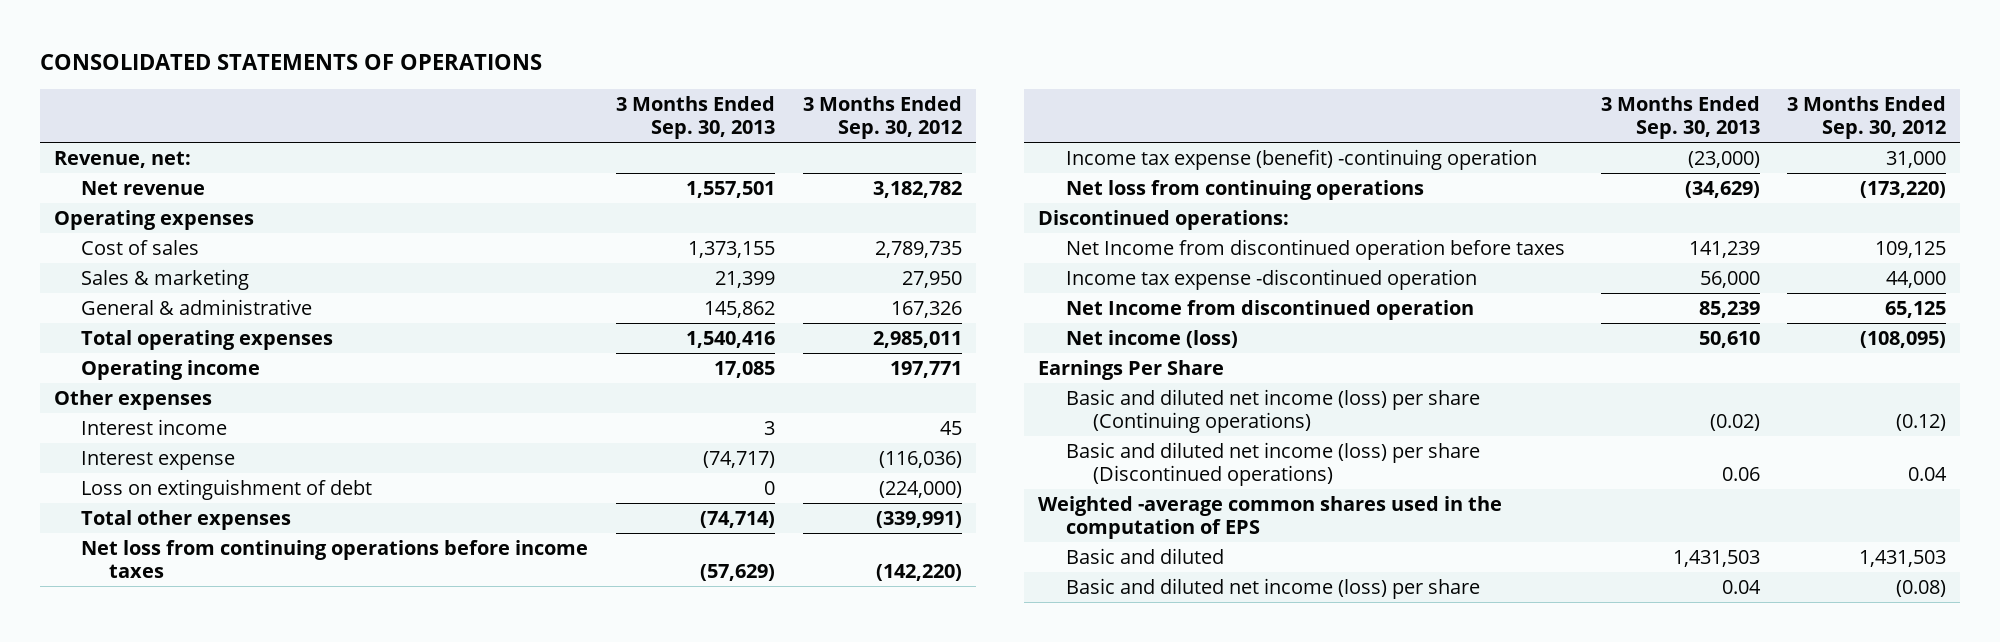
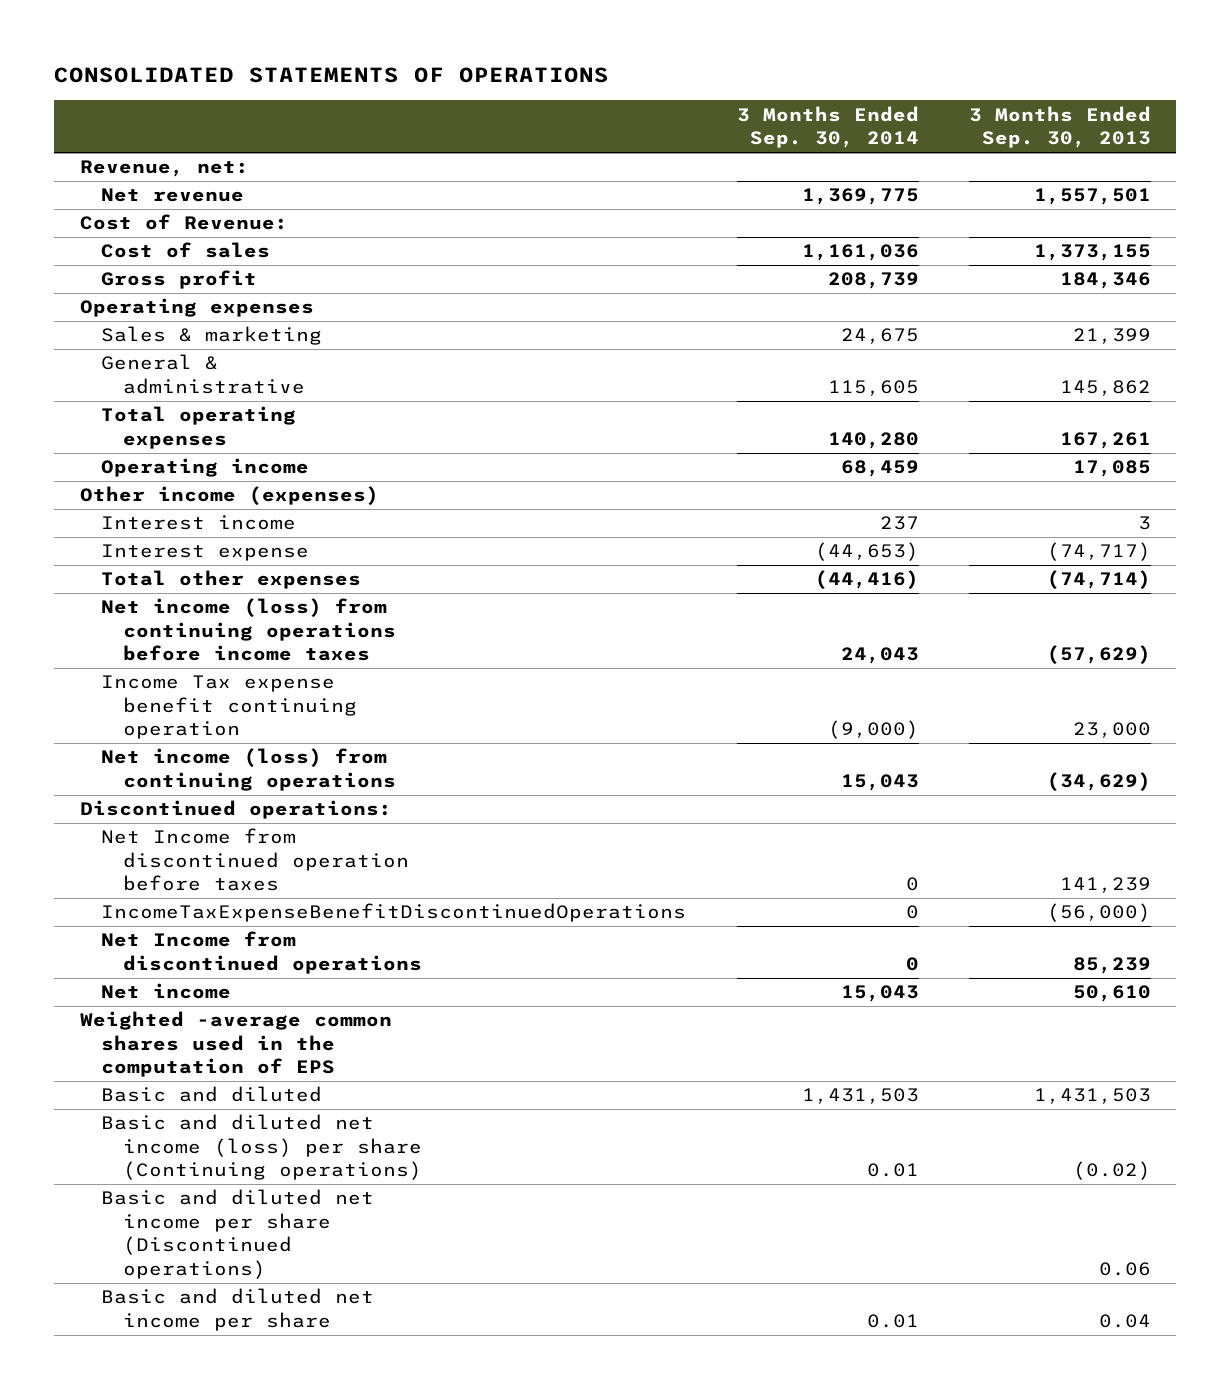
[803,95,963,140] 3 Months Ended Sep. 30, 2012 -> none
none -> [736,105,919,149] 3 Months Ended Sep. 30, 2014
none -> [79,214,288,231] Cost of Revenue:
none -> [101,270,258,290] Gross profit
[53,209,254,230] Operating expenses -> [79,298,314,318] Operating expenses
[686,330,776,348] 1,540,416 -> [1059,431,1151,449] 167,261
[53,389,212,410] Other expenses -> [79,486,379,506] Other income (expenses)
[81,478,373,500] Loss on extinguishment of debt -> none
[81,539,589,579] Net loss from continuing operations before income taxes -> [101,598,396,662] Net income (loss) from continuing operations before income taxes
[1065,148,1537,170] Income tax expense (benefit) -continuing operation -> [101,675,357,740] Income Tax expense benefit continuing operation
[1687,150,1760,168] (23,000) -> [1072,722,1151,739] 23,000
[1065,179,1424,200] Net loss from continuing operations -> [101,748,396,791] Net income (loss) from continuing operations
[1065,268,1477,290] Income tax expense -discontinued operation -> none
[1038,359,1225,380] Earnings Per Share -> none
[1065,441,1480,487] Basic and diluted net income (loss) per share (Discontinued operations) -> none
none -> [101,903,687,923] IncomeTaxExpenseBenefitDiscontinuedOperations
[1065,299,1474,320] Net Income from discontinued operation -> [101,931,422,974] Net Income from discontinued operations
[1065,329,1238,348] Net income (loss) -> [101,983,232,1000] Net income
[1065,388,1480,434] Basic and diluted net income (loss) per share (Continuing operations) -> [101,1114,422,1181] Basic and diluted net income (loss) per share (Continuing operations)
none -> [101,1189,375,1279] Basic and diluted net income per share (Discontinued operations)
[1065,577,1480,599] Basic and diluted net income (loss) per share -> [101,1288,375,1331] Basic and diluted net income per share

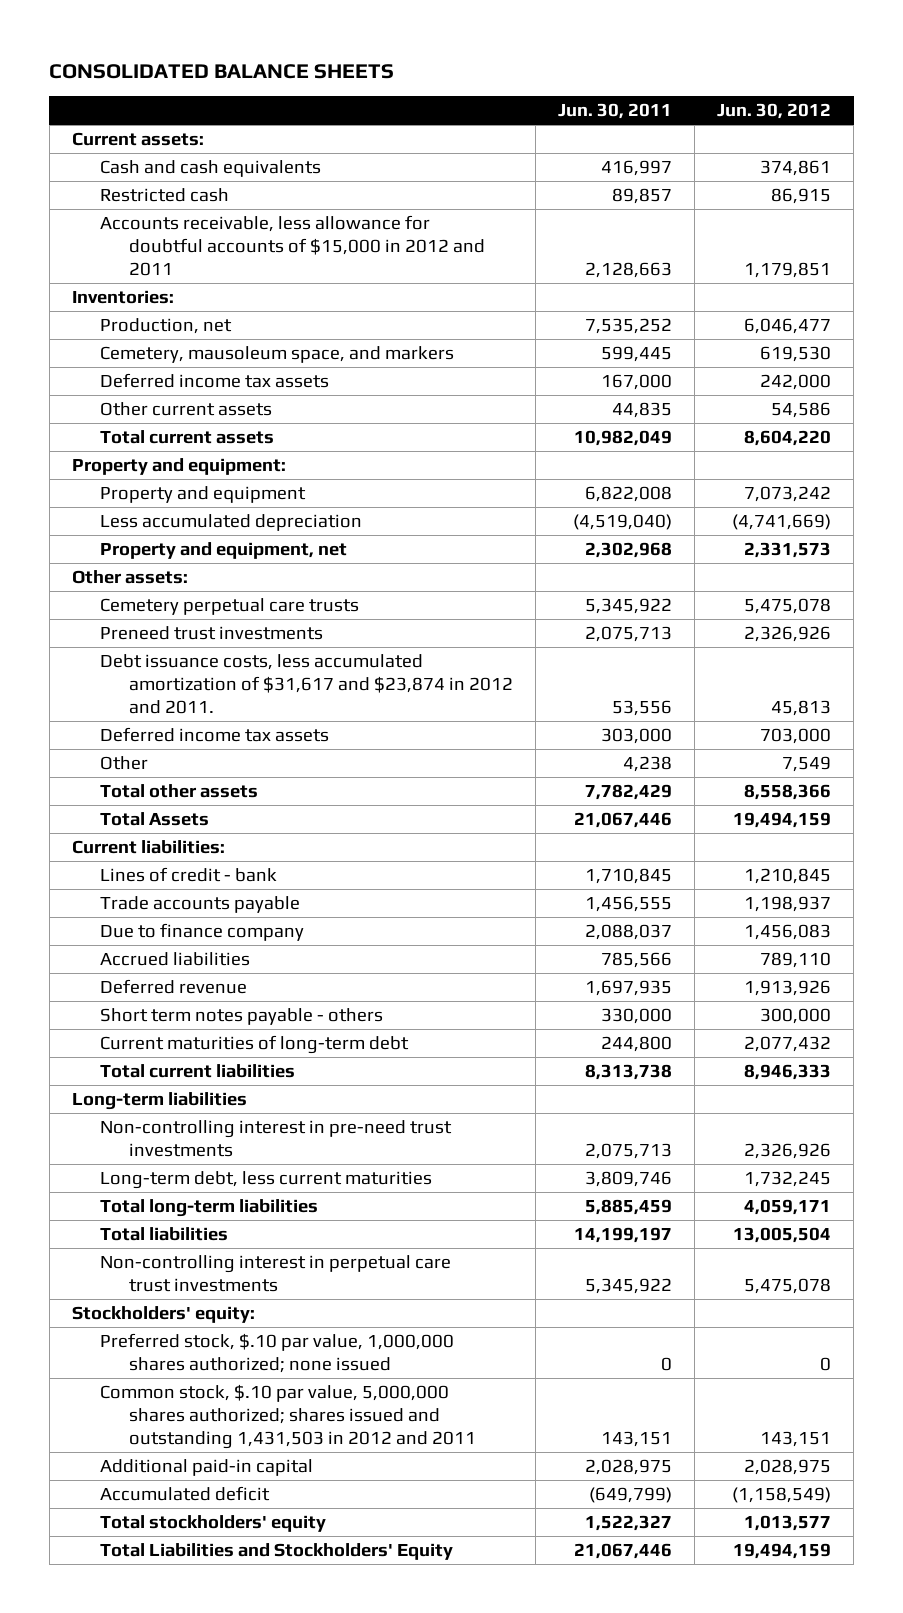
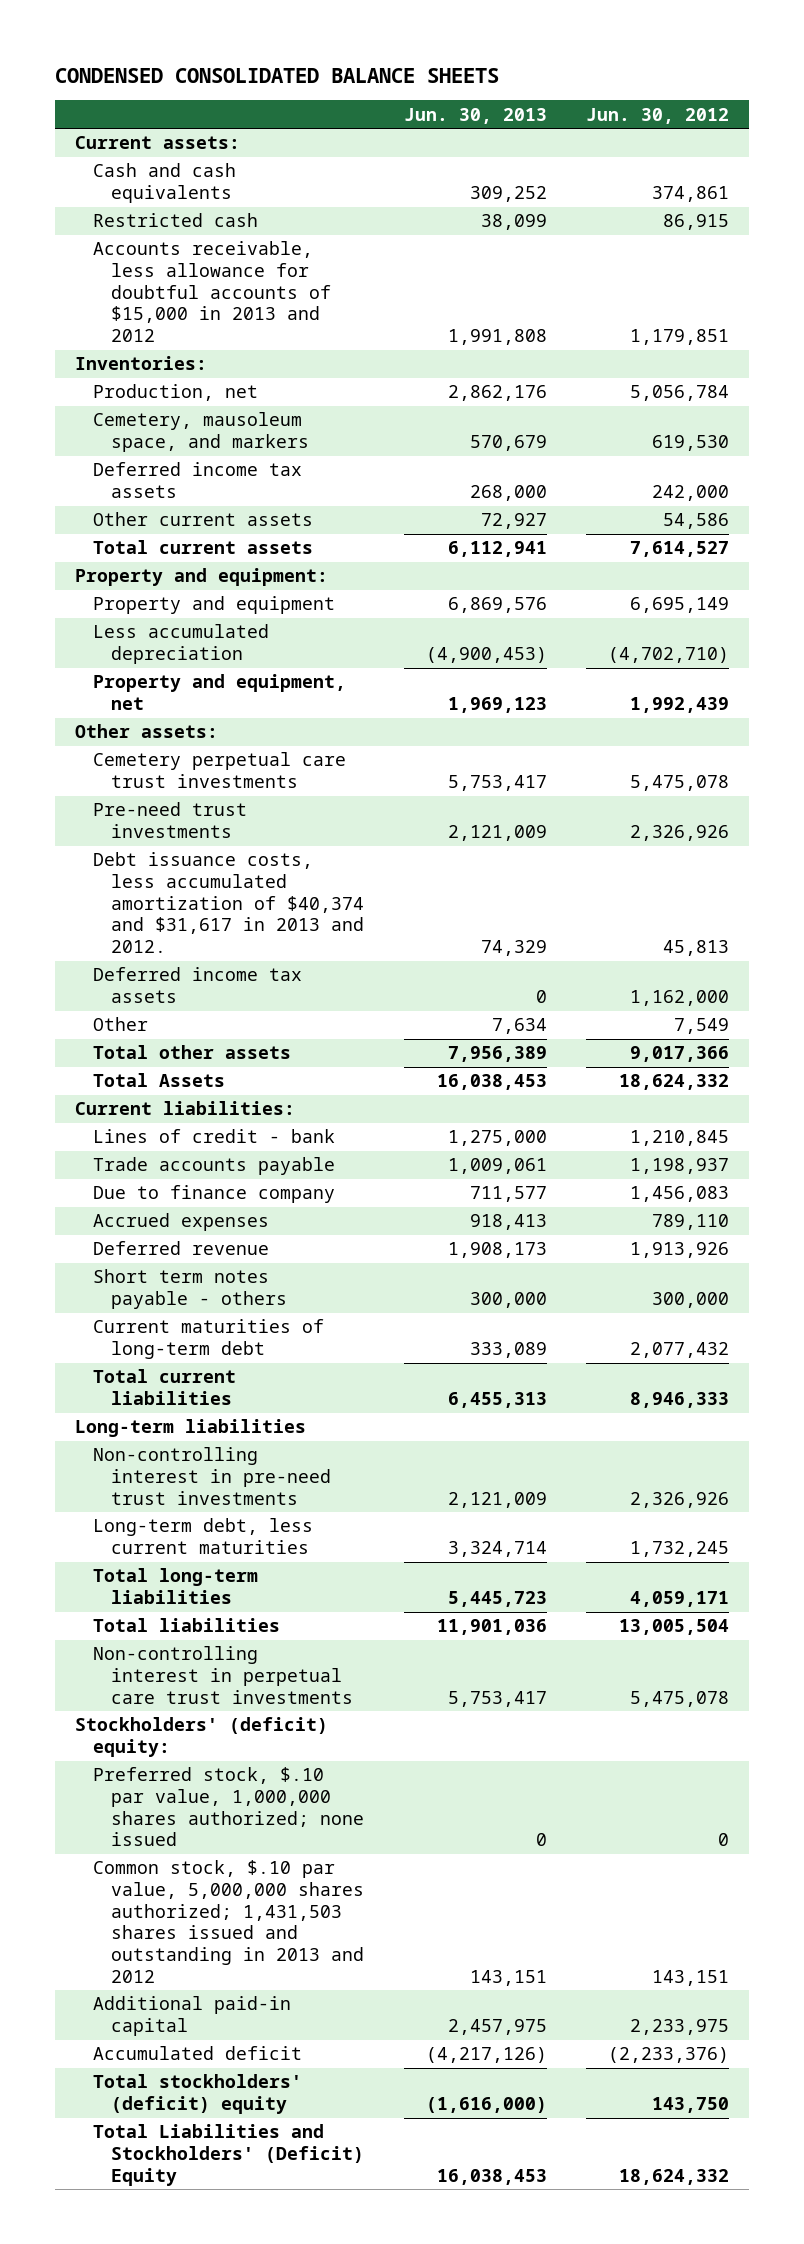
[49,63,395,79] CONSOLIDATED BALANCE SHEETS -> [54,67,499,83] CONDENSED CONSOLIDATED BALANCE SHEETS
[557,103,672,120] Jun. 30, 2011 -> none
none -> [403,107,547,124] Jun. 30, 2013
[100,214,485,276] Accounts receivable, less allowance for doubtful accounts of $15,000 in 2012 and 2011 -> [93,241,332,342] Accounts receivable, less allowance for doubtful accounts of $15,000 in 2013 and 2012
[744,317,832,334] 6,046,477 -> [630,385,730,402] 5,056,784
[744,429,832,446] 8,604,220 -> [630,541,730,558] 7,614,527
[744,485,832,502] 7,073,242 -> [630,597,730,614] 6,695,149
[732,513,832,530] (4,741,669) -> [608,647,730,664] (4,702,710)
[744,541,832,558] 2,331,573 -> [630,697,730,714] 1,992,439
[100,597,360,615] Cemetery perpetual care trusts -> [93,752,347,789] Cemetery perpetual care trust investments
[100,625,324,640] Preneed trust investments -> [93,802,248,839] Pre-need trust investments
[100,653,513,714] Debt issuance costs, less accumulated amortization of $31,617 and $23,874 in 2012 and 2011. -> [93,852,365,953] Debt issuance costs, less accumulated amortization of $40,374 and $31,617 in 2013 and 2012.
[760,727,832,744] 703,000 -> [630,990,730,1007] 1,162,000
[744,783,832,800] 8,558,366 -> [630,1046,730,1063] 9,017,366
[733,811,832,828] 19,494,159 -> [619,1074,730,1091] 18,624,332
[100,951,251,966] Accrued liabilities -> [93,1213,270,1232] Accrued expenses
[72,1305,256,1323] Stockholders' equity: -> [74,1717,328,1758] Stockholders' (deficit) equity:
[100,1383,476,1449] Common stock, $.10 par value, 5,000,000 shares authorized; shares issued and outstanding 1,431,503 in 2012 and 2011 -> [93,1860,365,1983] Common stock, $.10 par value, 5,000,000 shares authorized; 1,431,503 shares issued and outstanding in 2013 and 2012
[744,1458,832,1475] 2,028,975 -> [630,2019,730,2036] 2,233,975
[732,1486,832,1503] (1,158,549) -> [608,2047,730,2064] (2,233,376)
[100,1514,327,1532] Total stockholders' equity -> [93,2074,303,2115] Total stockholders' (deficit) equity
[744,1514,832,1531] 1,013,577 -> [652,2097,730,2114] 143,750
[100,1542,454,1560] Total Liabilities and Stockholders' Equity -> [93,2124,365,2186] Total Liabilities and Stockholders' (Deficit) Equity
[733,1542,832,1559] 19,494,159 -> [619,2168,730,2185] 18,624,332

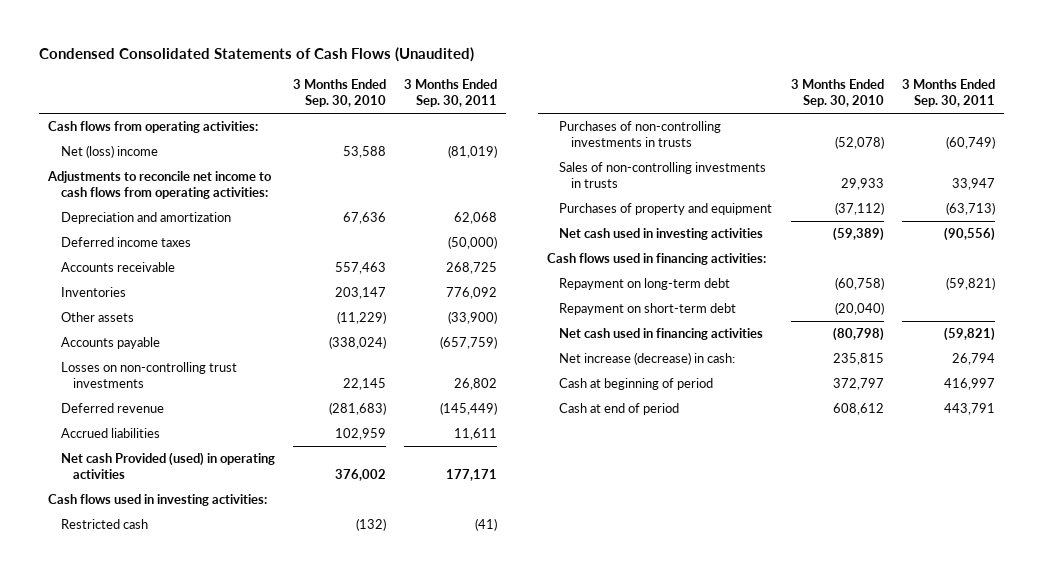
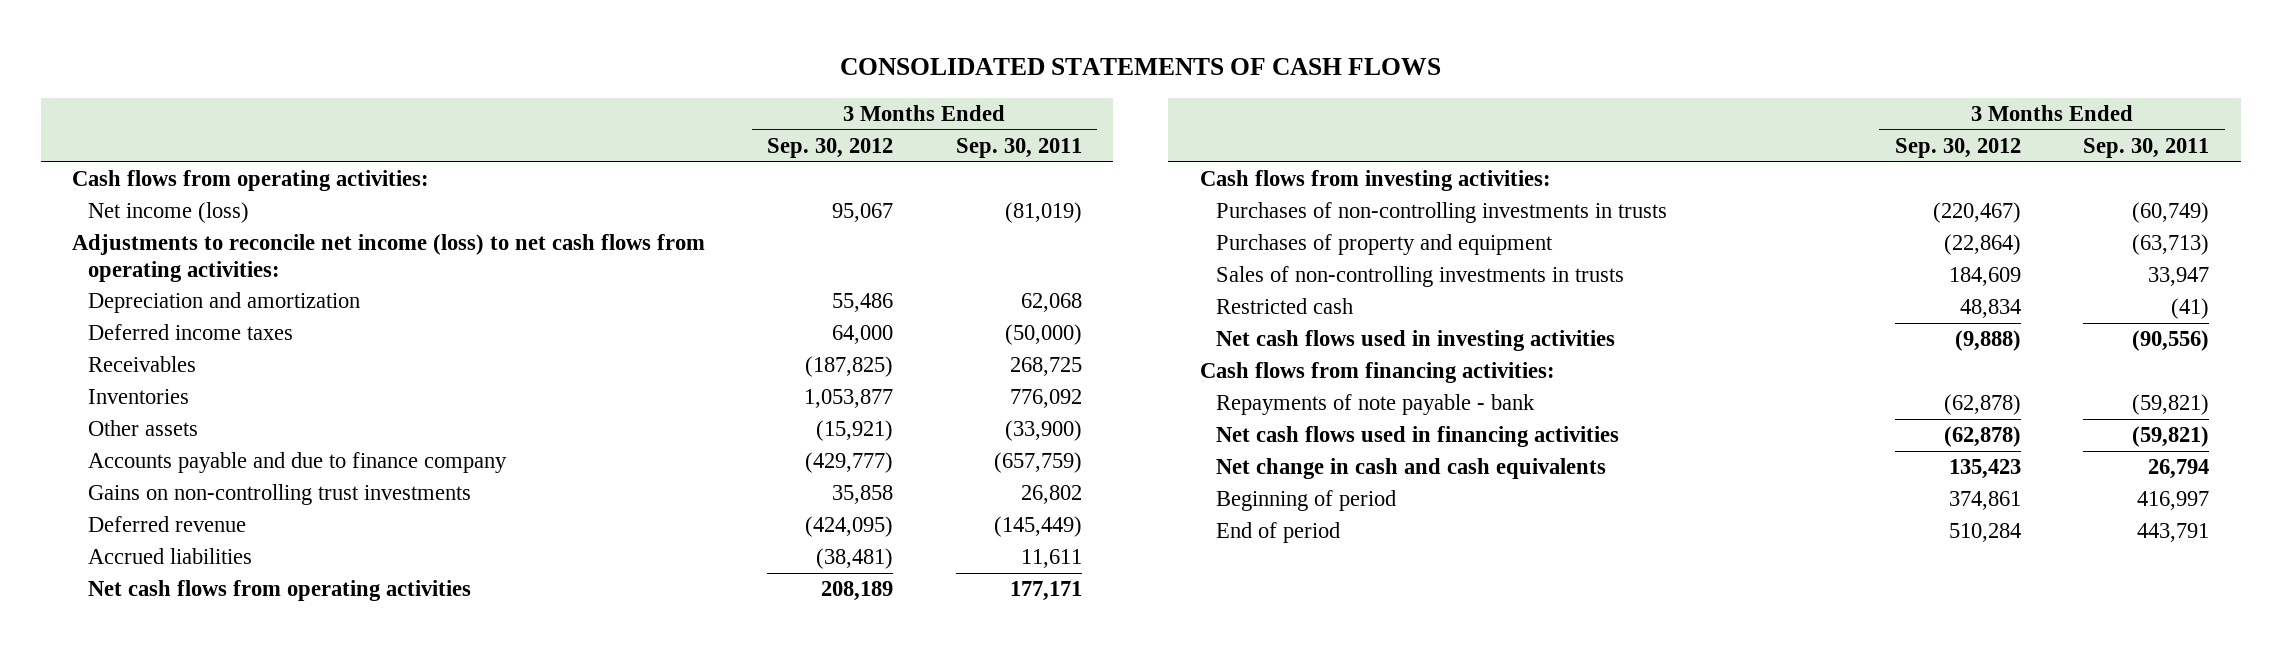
[39,47,475,63] Condensed Consolidated Statements of Cash Flows (Unaudited) -> [839,58,1441,76] CONSOLIDATED STATEMENTS OF CASH FLOWS
[292,79,386,108] 3 Months Ended Sep. 30, 2010 -> none
none -> [767,137,894,158] Sep. 30, 2012
[60,145,158,159] Net (loss) income -> [88,202,250,224] Net income (loss)
[47,171,273,200] Adjustments to reconcile net income to cash flows from operating activities: -> [71,234,705,282] Adjustments to reconcile net income (loss) to net cash flows from operating activities:
[60,262,175,273] Accounts receivable -> [88,356,197,373] Receivables
[60,337,160,350] Accounts payable -> [88,452,508,474] Accounts payable and due to finance company
[60,362,237,389] Losses on non-controlling trust investments -> [88,484,472,506] Gains on non-controlling trust investments
[60,452,275,480] Net cash Provided (used) in operating activities -> [88,580,472,602] Net cash flows from operating activities
[48,494,268,507] Cash flows used in investing activities: -> [1199,170,1551,192] Cash flows from investing activities:
[558,303,736,316] Repayment on short-term debt -> none
[558,162,766,189] Sales of non-controlling investments in trusts -> [1215,266,1624,288] Sales of non-controlling investments in trusts
[60,519,148,530] Restricted cash -> [1215,298,1353,315] Restricted cash
[558,228,763,241] Net cash used in investing activities -> [1215,330,1615,352] Net cash flows used in investing activities
[546,253,766,266] Cash flows used in financing activities: -> [1199,362,1555,384] Cash flows from financing activities:
[558,278,730,291] Repayment on long-term debt -> [1215,394,1535,416] Repayments of note payable - bank
[558,328,763,341] Net cash used in financing activities -> [1215,426,1619,448] Net cash flows used in financing activities
[558,352,735,366] Net increase (decrease) in cash: -> [1215,458,1606,480] Net change in cash and cash equivalents
[558,378,713,391] Cash at beginning of period -> [1215,490,1396,512] Beginning of period
[558,403,679,416] Cash at end of period -> [1215,522,1340,544] End of period

